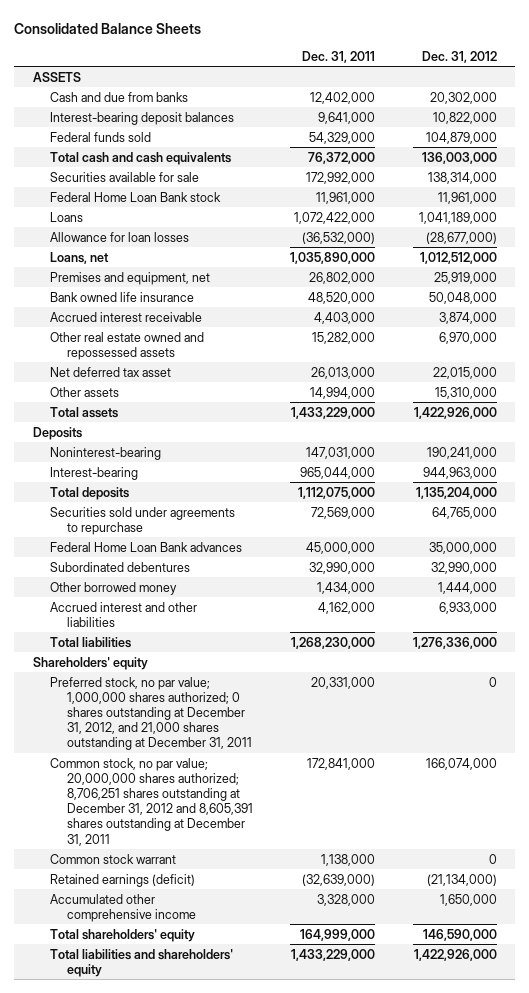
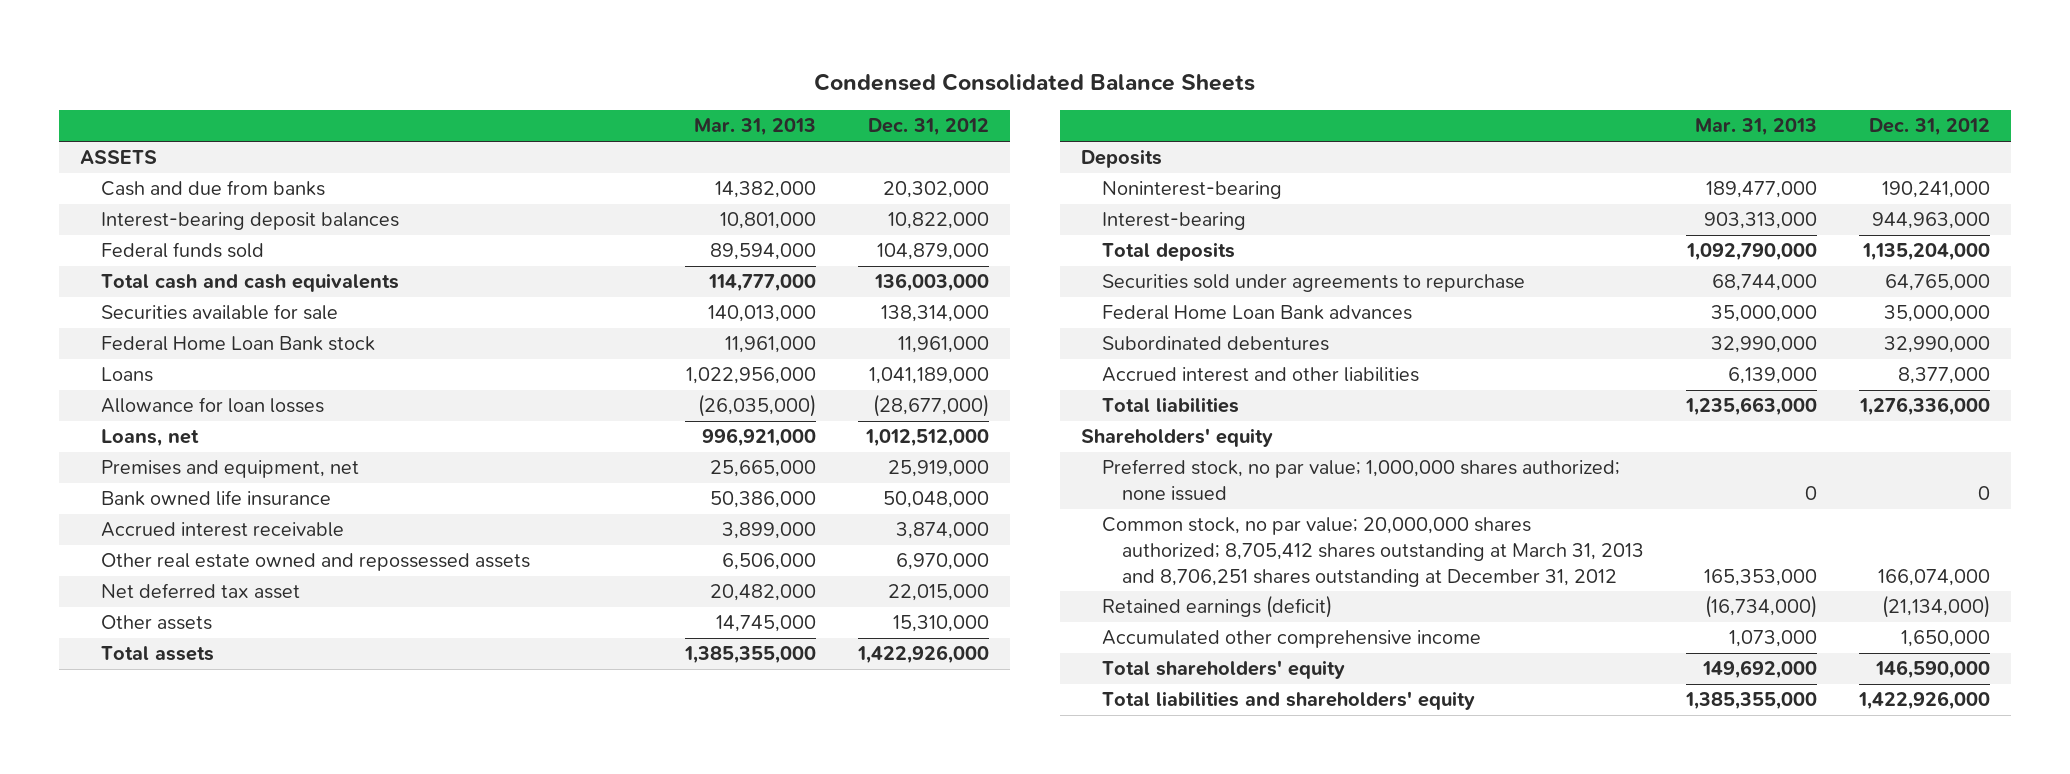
[14,22,202,34] Consolidated Balance Sheets -> [814,73,1256,92] Condensed Consolidated Balance Sheets
[302,50,376,63] Dec. 31, 2011 -> none
none -> [694,118,817,137] Mar. 31, 2013
[50,581,178,595] Other borrowed money -> none
[438,601,497,614] 6,933,000 -> [1898,367,1991,385] 8,377,000
[50,853,177,864] Common stock warrant -> none
[50,676,253,751] Preferred stock, no par value; 1,000,000 shares authorized; 0 shares outstanding at December 31, 2012, and 21,000 shares outstanding at December 31, 2011 -> [1101,459,1620,501] Preferred stock, no par value; 1,000,000 shares authorized; none issued
[50,757,254,846] Common stock, no par value; 20,000,000 shares authorized; 8,706,251 shares outstanding at December 31, 2012 and 8,605,391 shares outstanding at December 31, 2011 -> [1101,517,1645,587] Common stock, no par value; 20,000,000 shares authorized; 8,705,412 shares outstanding at March 31, 2013 and 8,706,251 shares outstanding at December 31, 2012

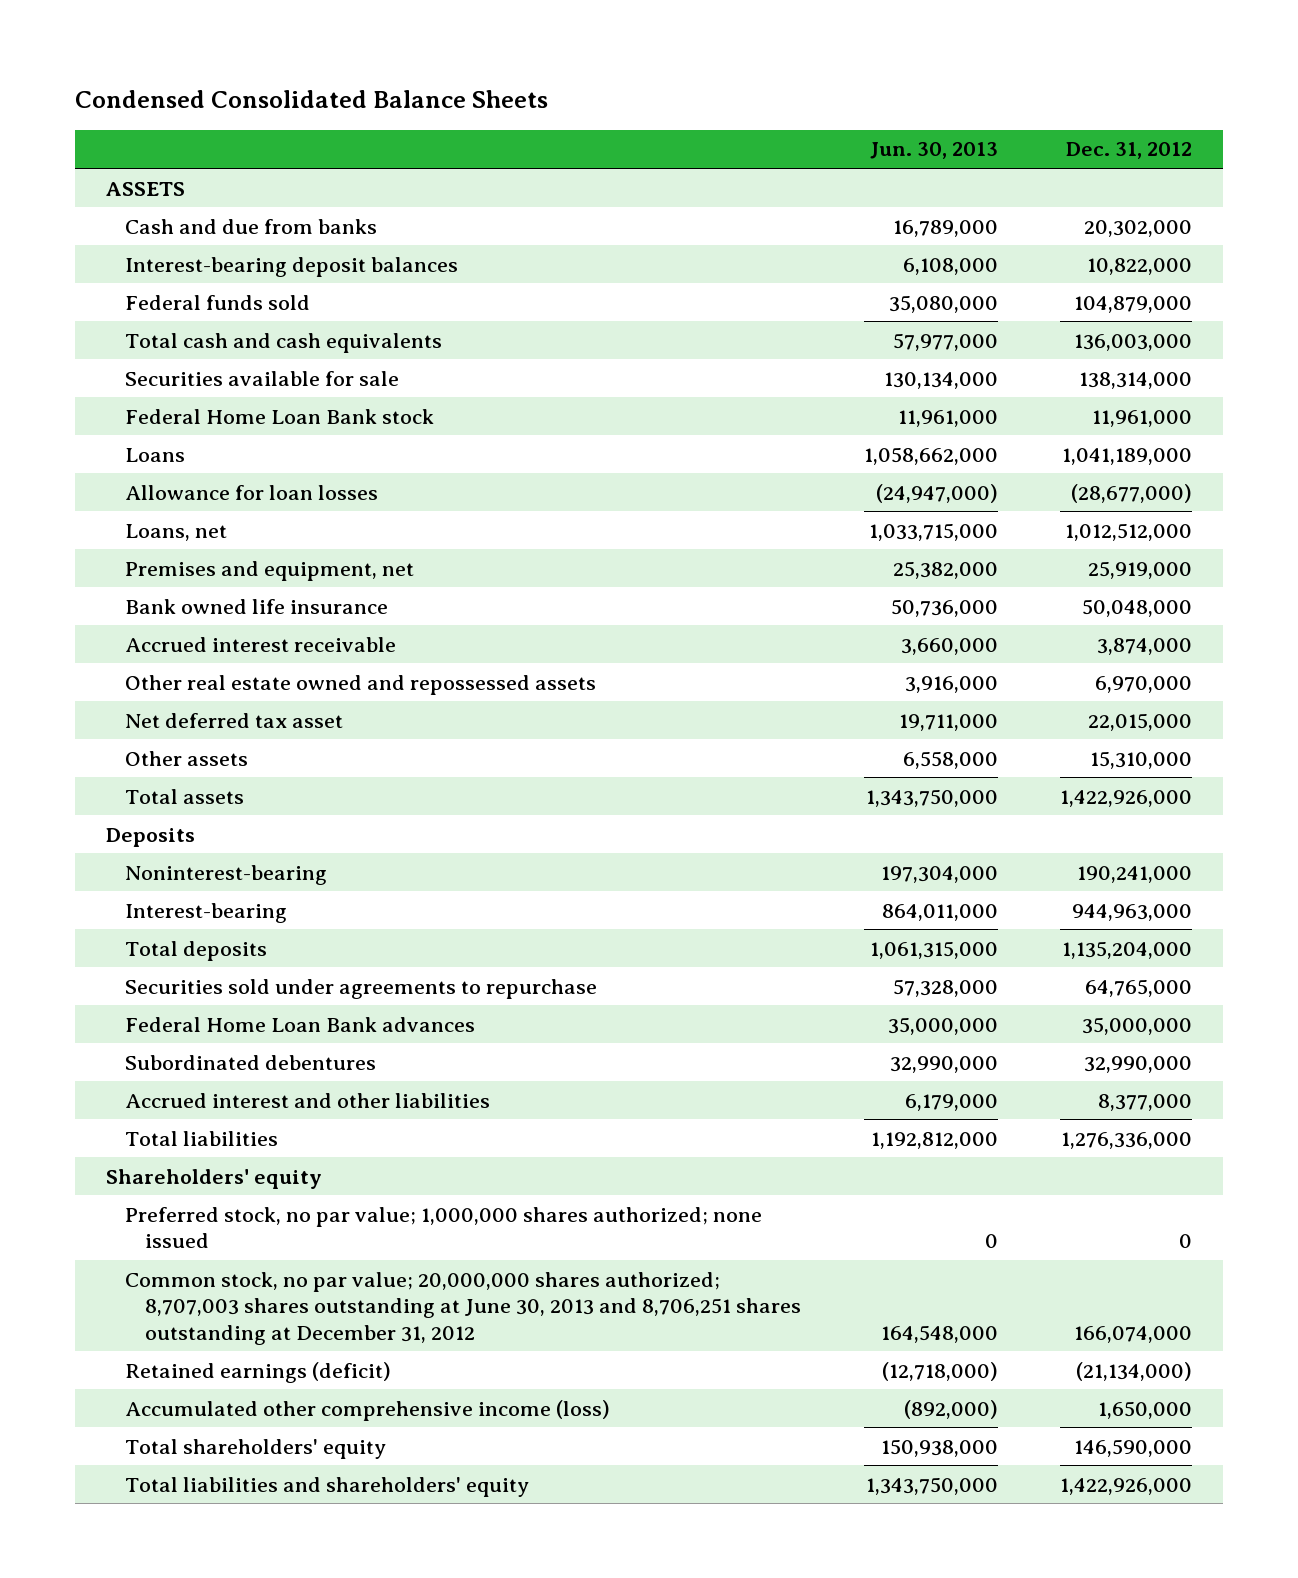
[694,118,817,137] Mar. 31, 2013 -> none
none -> [869,142,998,160] Jun. 30, 2013
[1101,517,1645,587] Common stock, no par value; 20,000,000 shares authorized; 8,705,412 shares outstanding at March 31, 2013 and 8,706,251 shares outstanding at December 31, 2012 -> [125,1271,802,1345] Common stock, no par value; 20,000,000 shares authorized; 8,707,003 shares outstanding at June 30, 2013 and 8,706,251 shares outstanding at December 31, 2012
[1101,630,1481,649] Accumulated other comprehensive income -> [125,1399,611,1421] Accumulated other comprehensive income (loss)

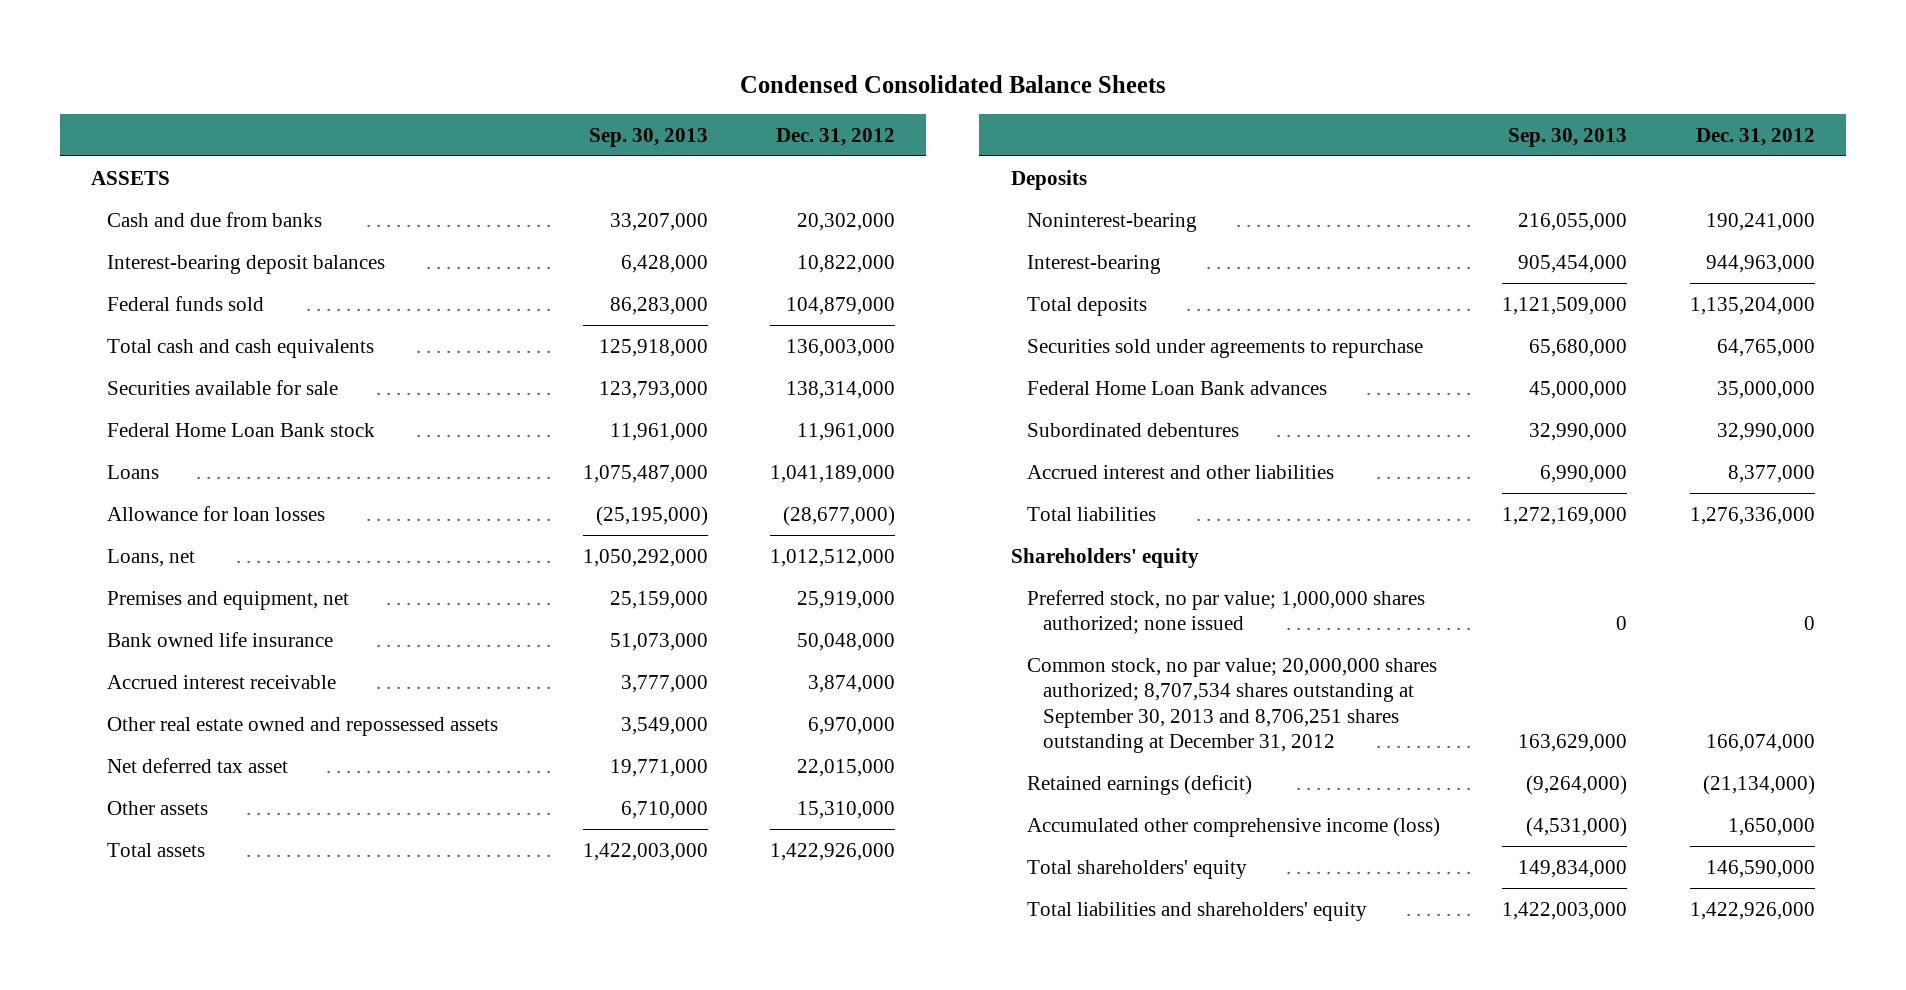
[869,142,998,160] Jun. 30, 2013 -> none
none -> [588,127,708,147] Sep. 30, 2013
[125,1271,802,1345] Common stock, no par value; 20,000,000 shares authorized; 8,707,003 shares outstanding at June 30, 2013 and 8,706,251 shares outstanding at December 31, 2012 -> [1026,657,1437,753] Common stock, no par value; 20,000,000 shares authorized; 8,707,534 shares outstanding at September 30, 2013 and 8,706,251 shares outstanding at December 31, 2012

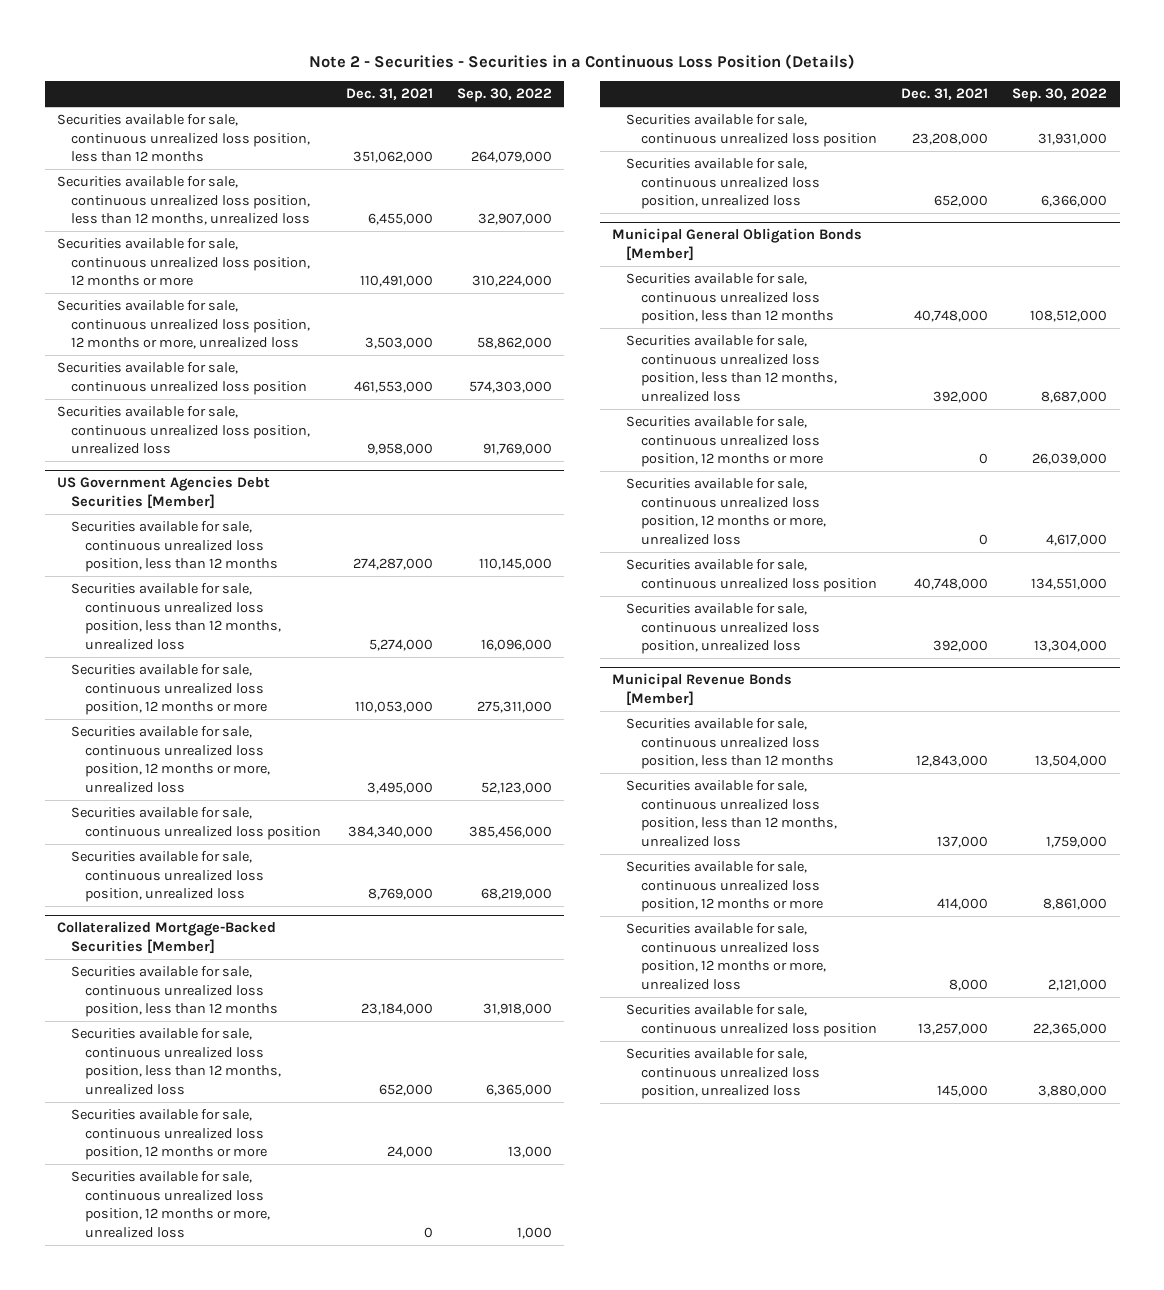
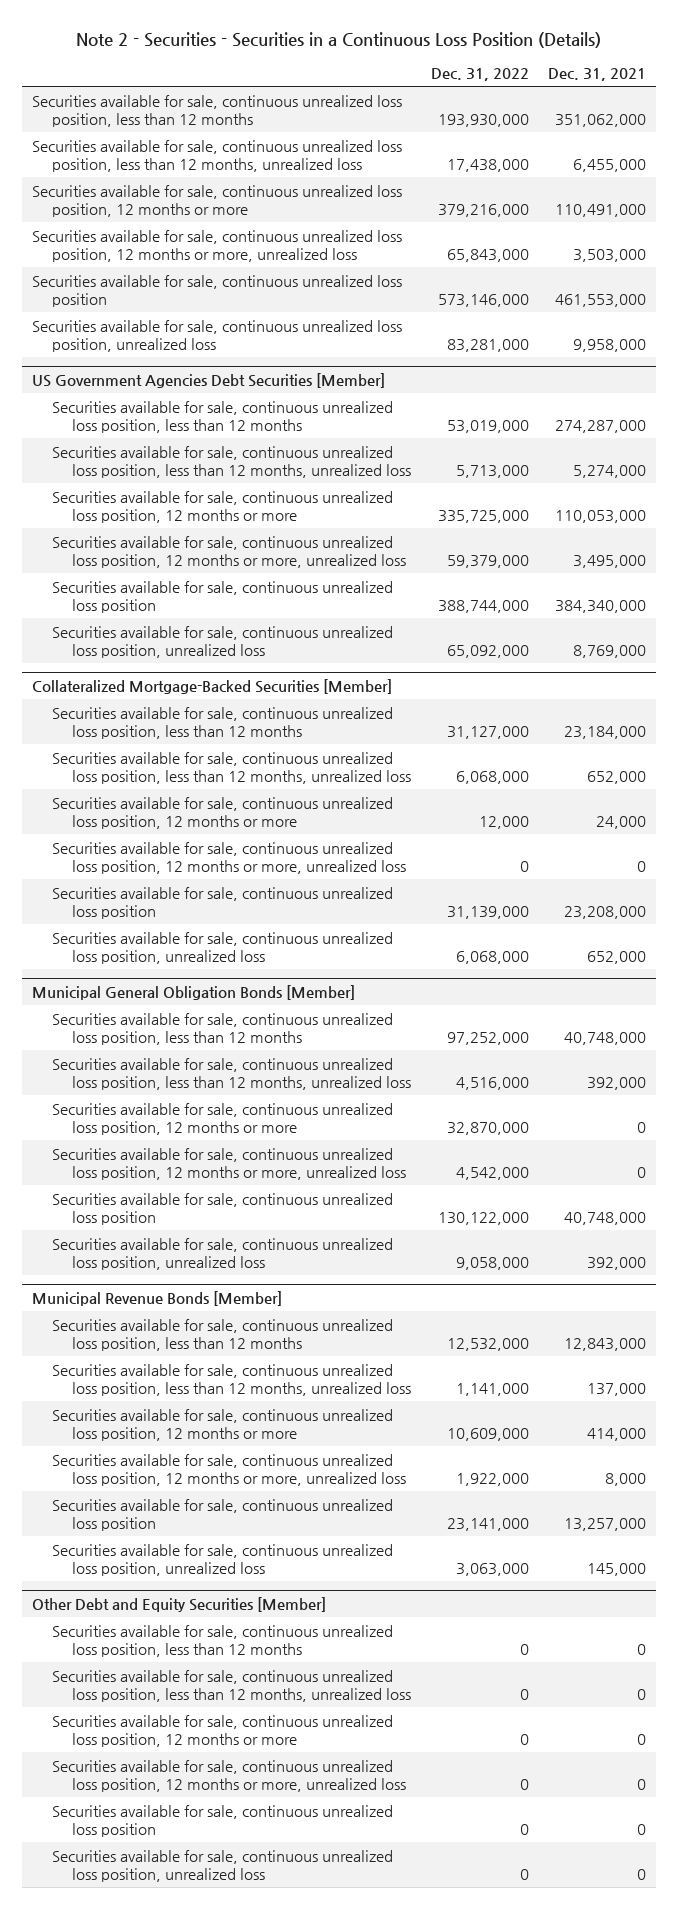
[457,88,553,103] Sep. 30, 2022 -> none
none -> [430,67,529,81] Dec. 31, 2022
none -> [31,1596,326,1612] Other Debt and Equity Securities [Member]
none -> [51,1624,393,1658] Securities available for sale, continuous unrealized loss position, less than 12 months
none -> [51,1669,412,1703] Securities available for sale, continuous unrealized loss position, less than 12 months, unrealized loss
none -> [51,1714,393,1748] Securities available for sale, continuous unrealized loss position, 12 months or more
none -> [51,1759,407,1793] Securities available for sale, continuous unrealized loss position, 12 months or more, unrealized loss
none -> [51,1804,393,1838] Securities available for sale, continuous unrealized loss position
none -> [51,1849,393,1883] Securities available for sale, continuous unrealized loss position, unrealized loss

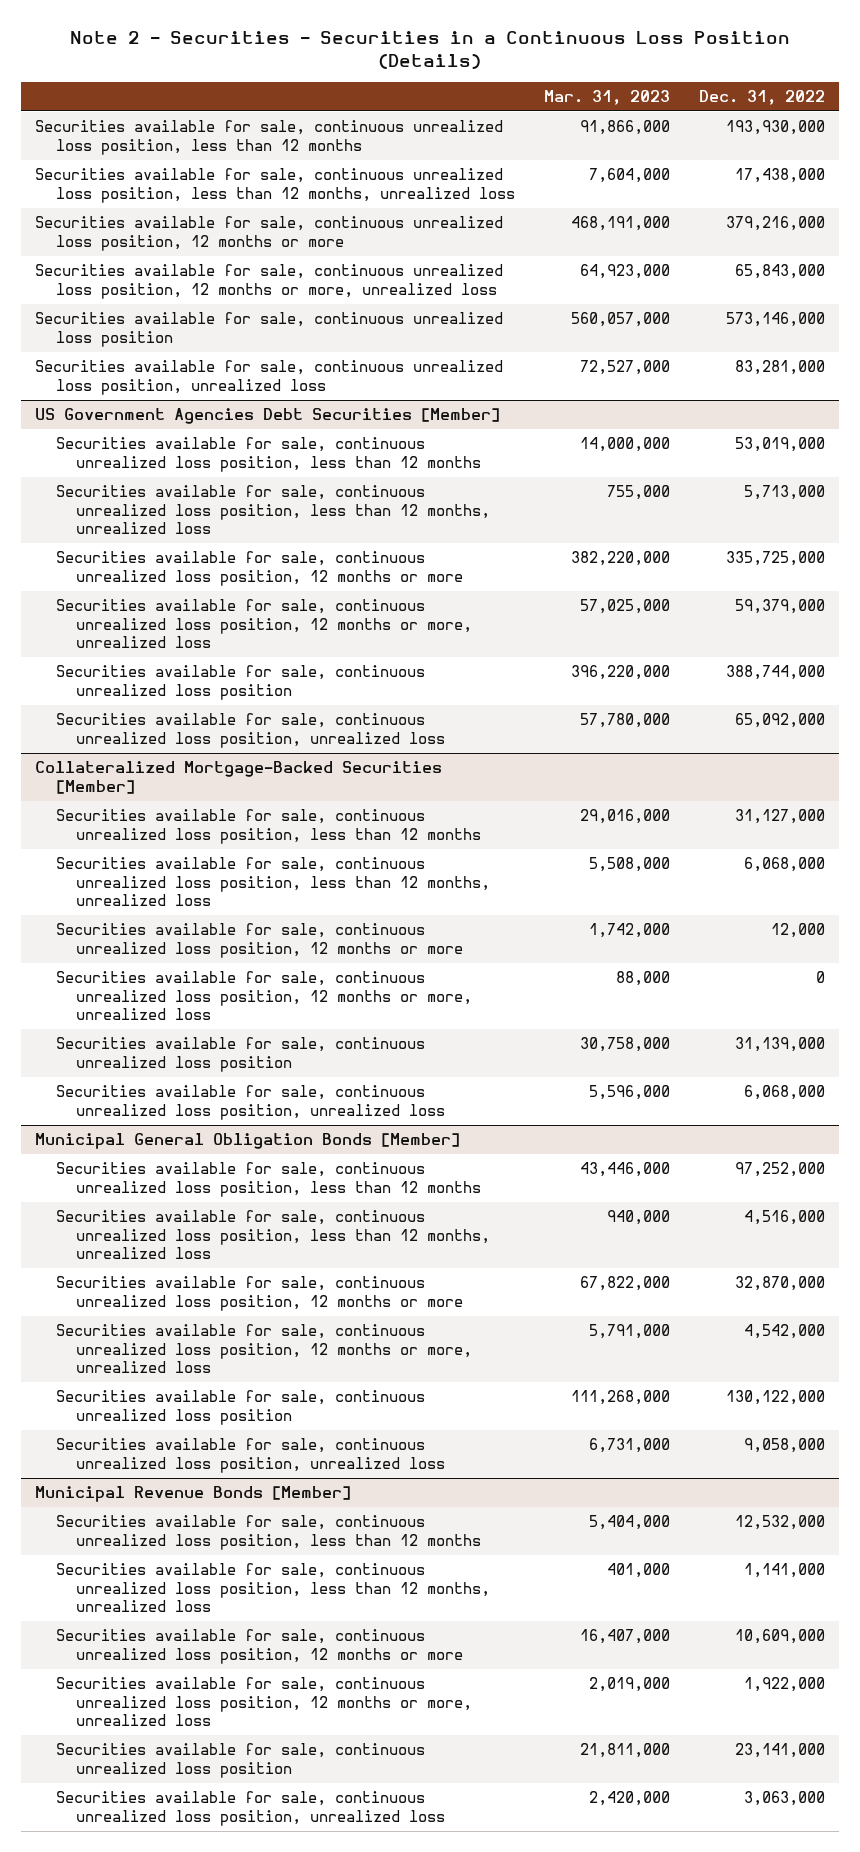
[548,67,647,81] Dec. 31, 2021 -> none
none -> [543,89,670,105] Mar. 31, 2023
[31,1596,326,1612] Other Debt and Equity Securities [Member] -> none
[51,1624,393,1658] Securities available for sale, continuous unrealized loss position, less than 12 months -> none
[51,1669,412,1703] Securities available for sale, continuous unrealized loss position, less than 12 months, unrealized loss -> none
[51,1714,393,1748] Securities available for sale, continuous unrealized loss position, 12 months or more -> none
[51,1759,407,1793] Securities available for sale, continuous unrealized loss position, 12 months or more, unrealized loss -> none
[51,1804,393,1838] Securities available for sale, continuous unrealized loss position -> none
[51,1849,393,1883] Securities available for sale, continuous unrealized loss position, unrealized loss -> none

